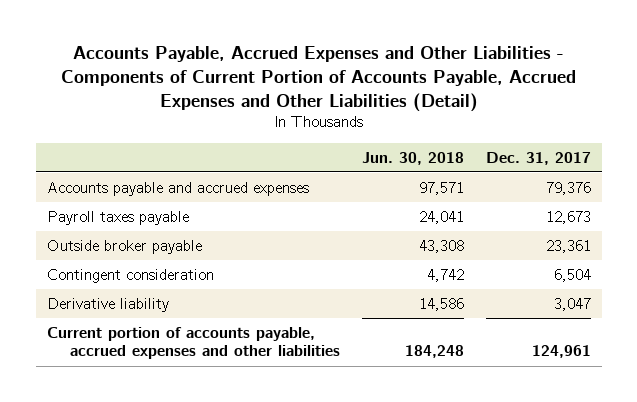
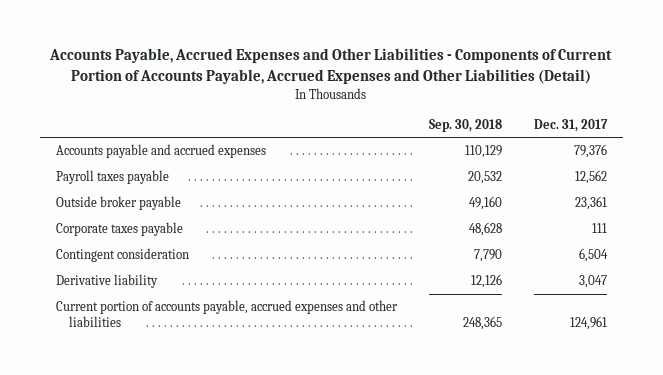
[361,151,464,165] Jun. 30, 2018 -> none
none -> [428,119,502,133] Sep. 30, 2018
[545,210,591,224] 12,673 -> [574,170,607,185] 12,562
none -> [56,222,184,237] Corporate taxes payable

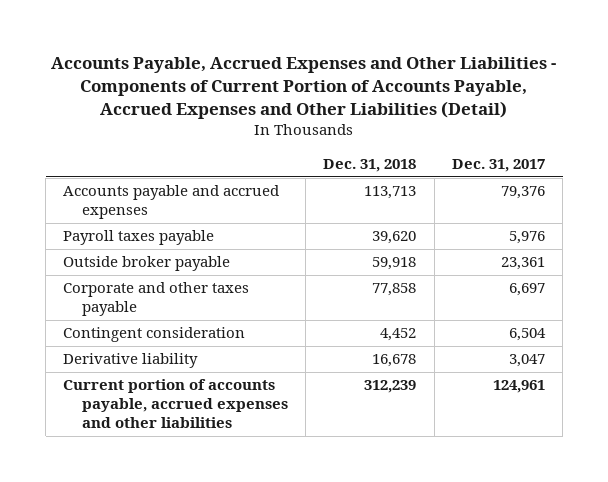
[428,119,502,133] Sep. 30, 2018 -> none
none -> [323,158,417,172] Dec. 31, 2018
[574,170,607,185] 12,562 -> [509,231,546,245] 5,976
[56,222,184,237] Corporate taxes payable -> [63,282,250,317] Corporate and other taxes payable
[591,223,607,234] 111 -> [509,283,546,297] 6,697

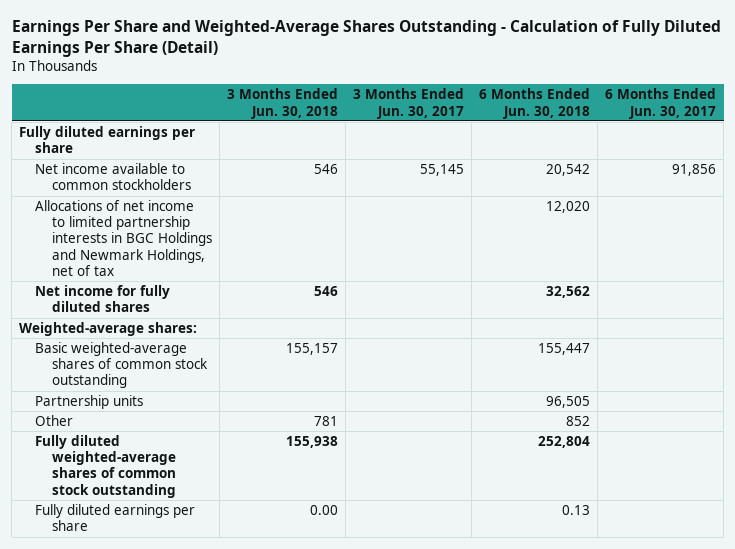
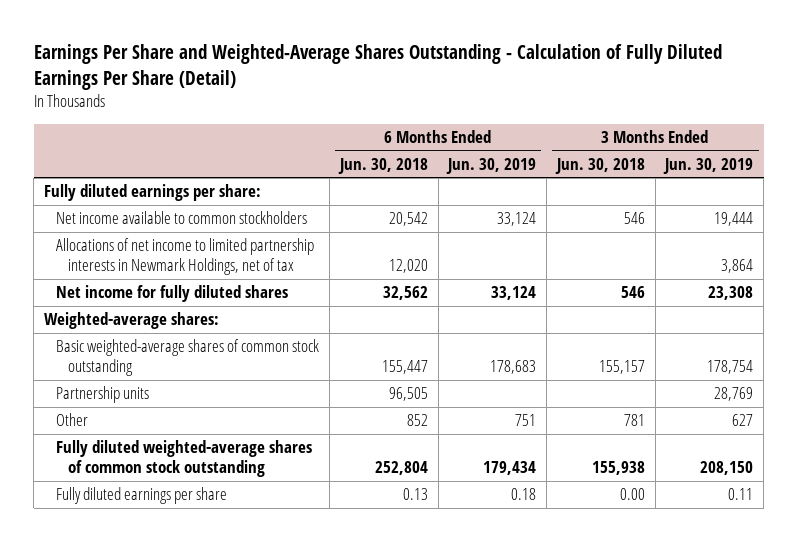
[353,88,465,119] 3 Months Ended Jun. 30, 2017 -> none
[605,88,717,119] 6 Months Ended Jun. 30, 2017 -> none
none -> [446,157,537,174] Jun. 30, 2019
none -> [663,157,754,174] Jun. 30, 2019
[19,126,196,154] Fully diluted earnings per share -> [44,184,262,202] Fully diluted earnings per share:
[35,200,212,276] Allocations of net income to limited partnership interests in BGC Holdings and Newmark Holdings, net of tax -> [56,238,315,276] Allocations of net income to limited partnership interests in Newmark Holdings, net of tax

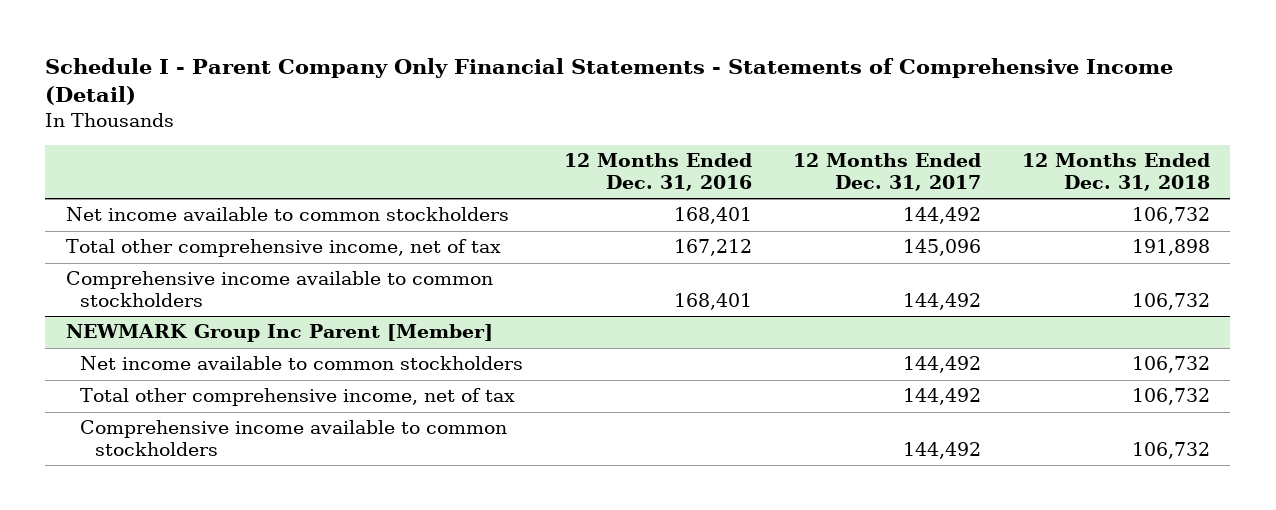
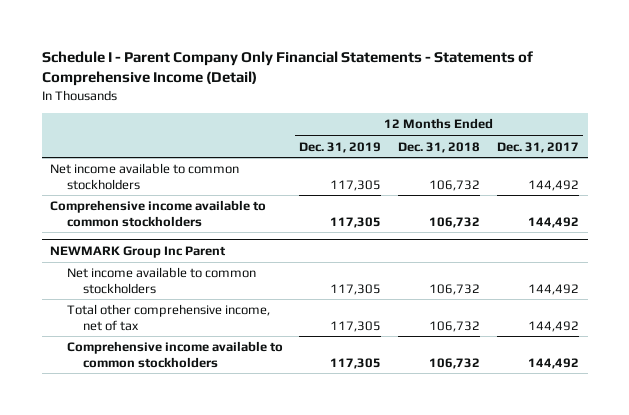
[564,153,753,192] 12 Months Ended Dec. 31, 2016 -> none
none -> [299,141,382,153] Dec. 31, 2019
[65,239,501,258] Total other comprehensive income, net of tax -> none
[65,324,493,343] NEWMARK Group Inc Parent [Member] -> [49,245,226,258] NEWMARK Group Inc Parent

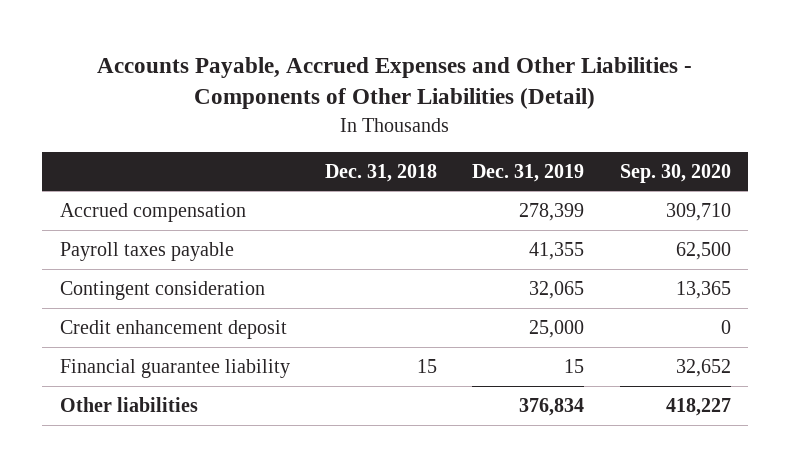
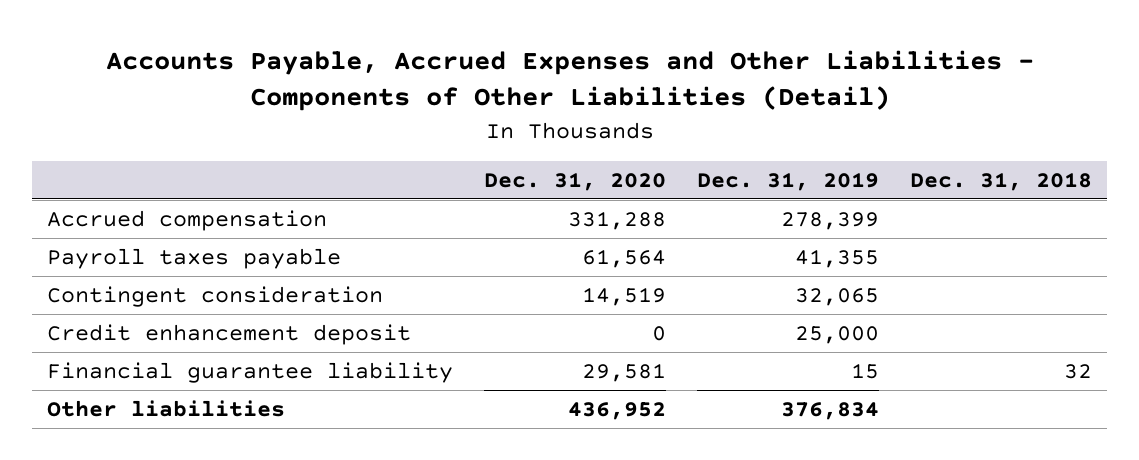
[619,163,731,183] Sep. 30, 2020 -> none
none -> [484,172,667,192] Dec. 31, 2020
[417,358,438,373] 15 -> [1063,363,1092,379] 32

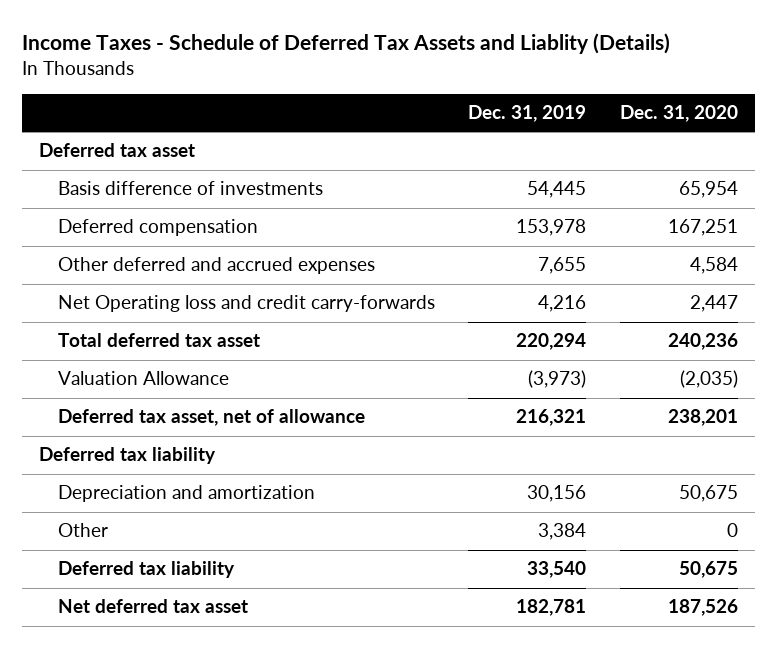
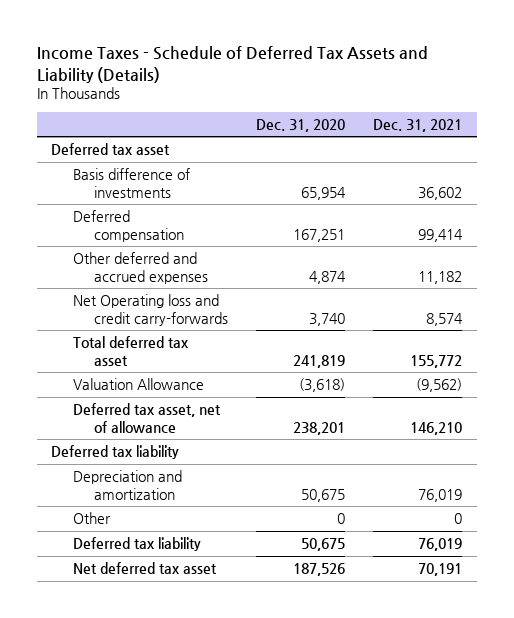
[21,33,670,55] Income Taxes - Schedule of Deferred Tax Assets and Liablity (Details) -> [37,46,429,83] Income Taxes - Schedule of Deferred Tax Assets and Liability (Details)
[468,105,587,123] Dec. 31, 2019 -> none
none -> [373,118,463,132] Dec. 31, 2021
[689,257,738,275] 4,584 -> [309,270,347,284] 4,874
[689,295,738,313] 2,447 -> [309,312,346,326] 3,740
[667,333,738,351] 240,236 -> [293,354,346,368] 241,819
[679,370,738,389] (2,035) -> [299,378,346,393] (3,618)

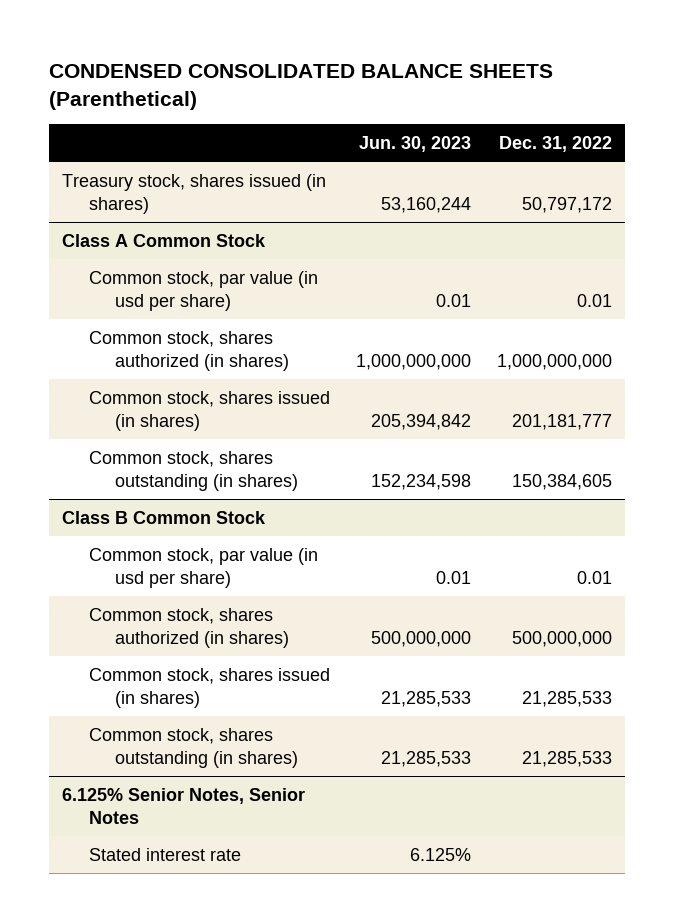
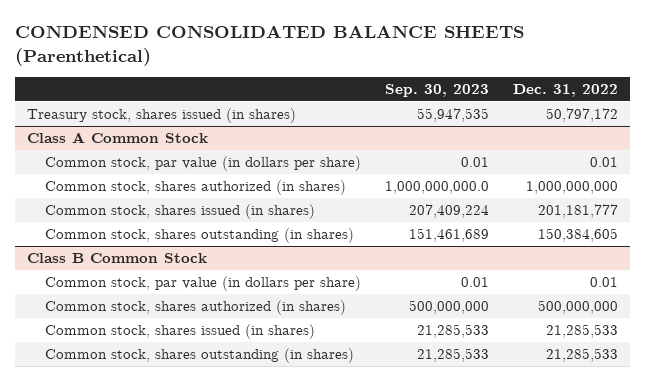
[358,135,471,152] Jun. 30, 2023 -> none
none -> [384,83,489,97] Sep. 30, 2023
[88,270,318,311] Common stock, par value (in usd per share) -> [44,156,361,172] Common stock, par value (in dollars per share)
[88,547,318,588] Common stock, par value (in usd per share) -> [44,276,361,292] Common stock, par value (in dollars per share)
[62,787,306,824] 6.125% Senior Notes, Senior Notes -> none
[88,847,241,861] Stated interest rate -> none

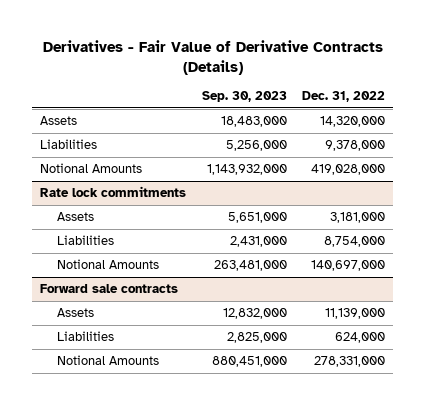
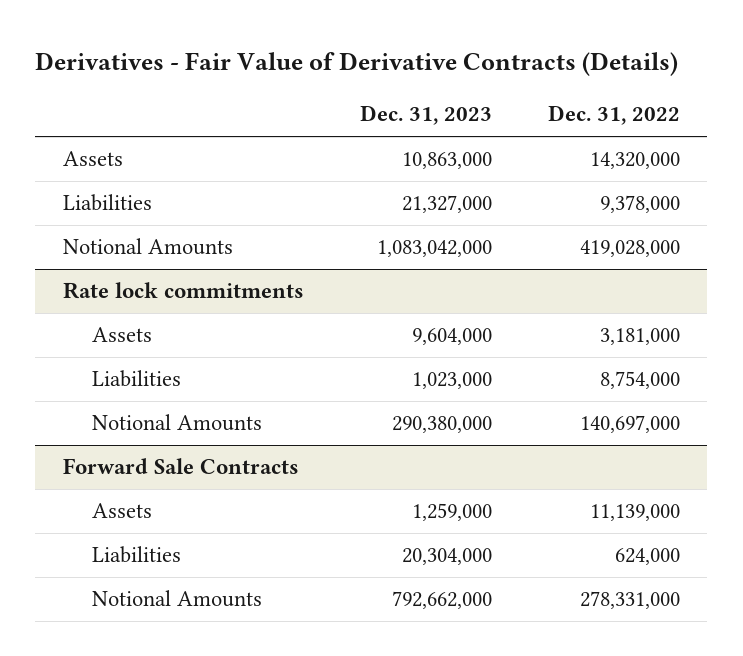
[201,91,287,103] Sep. 30, 2023 -> none
none -> [359,105,492,126] Dec. 31, 2023
[40,284,179,294] Forward sale contracts -> [63,458,300,475] Forward Sale Contracts

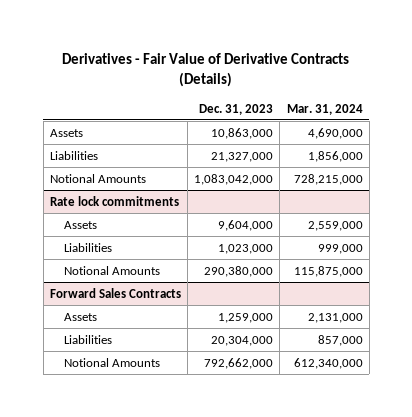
[547,105,680,126] Dec. 31, 2022 -> none
none -> [286,103,363,115] Mar. 31, 2024
[63,458,300,475] Forward Sale Contracts -> [49,287,181,298] Forward Sales Contracts

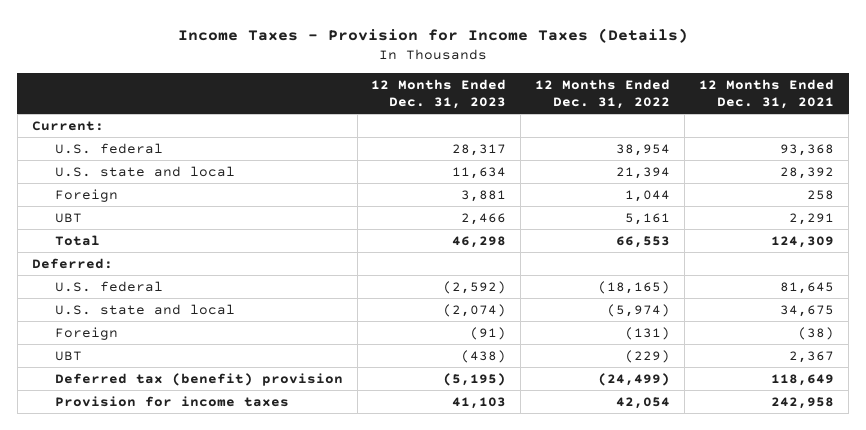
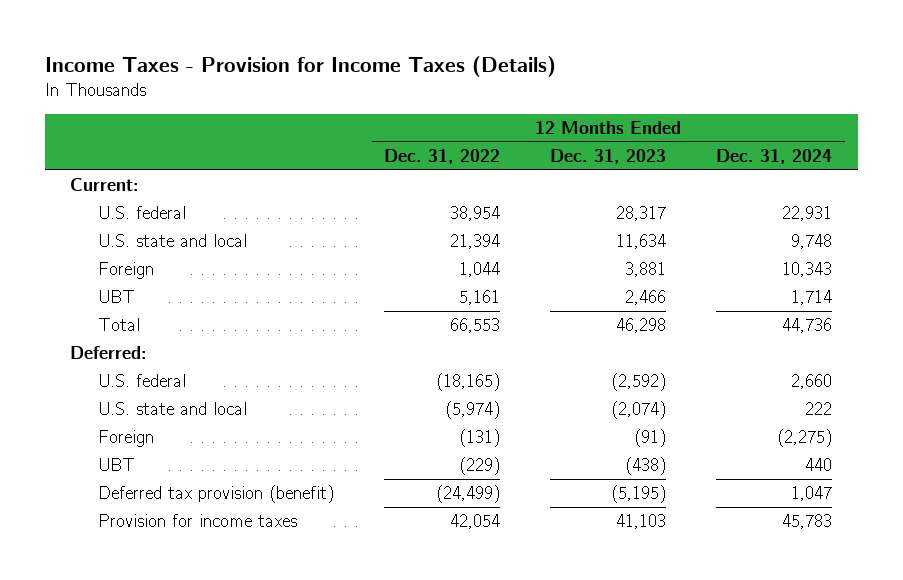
[699,78,835,109] 12 Months Ended Dec. 31, 2021 -> none
none -> [716,148,833,164] Dec. 31, 2024
[54,372,343,386] Deferred tax (benefit) provision -> [97,485,334,504] Deferred tax provision (benefit)

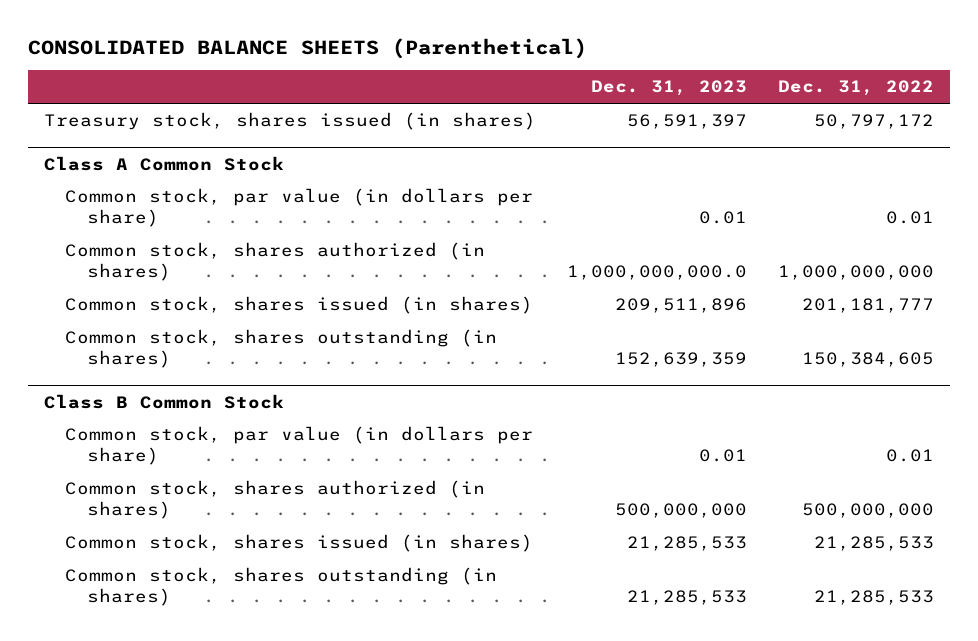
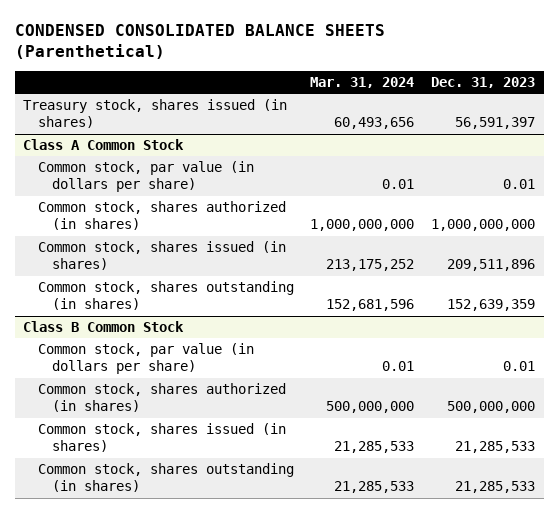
[28,37,588,59] CONSOLIDATED BALANCE SHEETS (Parenthetical) -> [14,23,385,60] CONDENSED CONSOLIDATED BALANCE SHEETS (Parenthetical)
[778,80,935,97] Dec. 31, 2022 -> none
none -> [310,77,415,89] Mar. 31, 2024
[566,264,747,280] 1,000,000,000.0 -> [431,219,536,232] 1,000,000,000

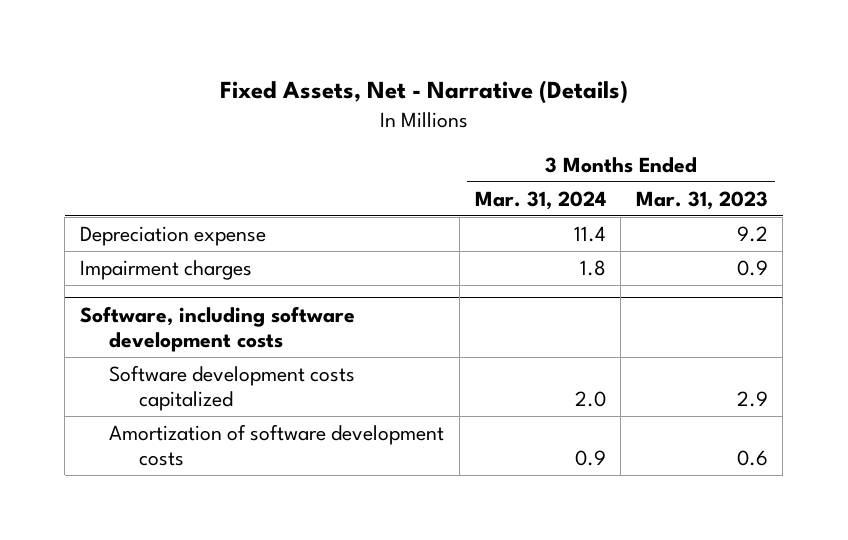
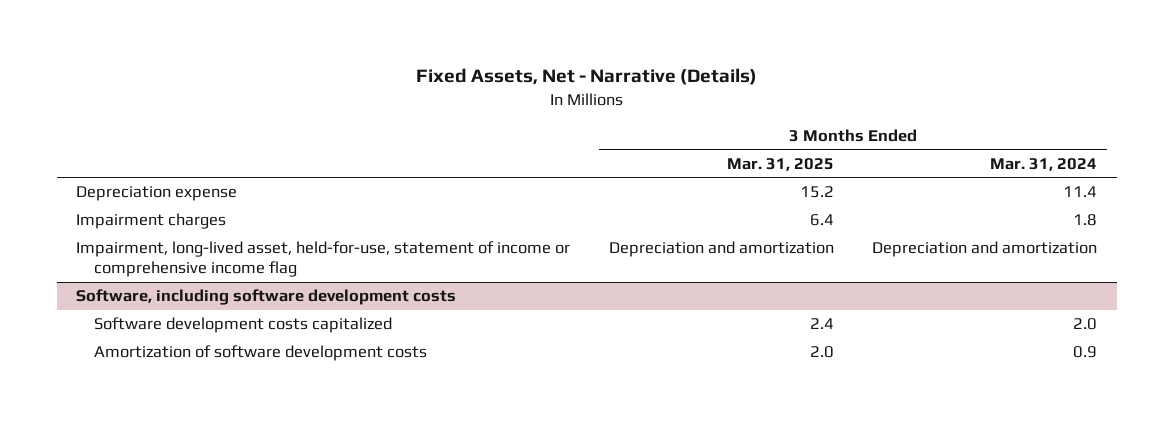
[635,190,768,210] Mar. 31, 2023 -> none
none -> [726,157,834,171] Mar. 31, 2025
none -> [75,241,570,278] Impairment, long-lived asset, held-for-use, statement of income or comprehensive income flag

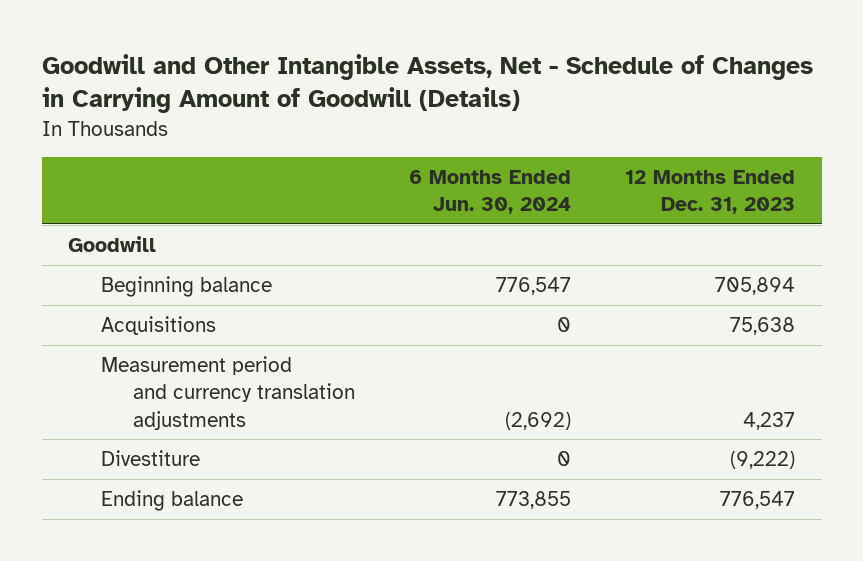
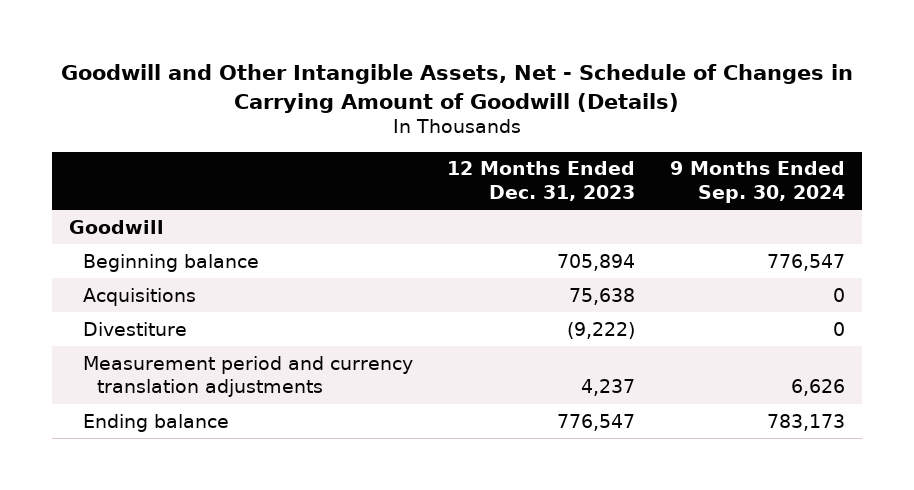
[409,169,572,215] 6 Months Ended Jun. 30, 2024 -> none
none -> [669,161,845,203] 9 Months Ended Sep. 30, 2024
[100,356,356,430] Measurement period and currency translation adjustments -> [83,355,414,398] Measurement period and currency translation adjustments

